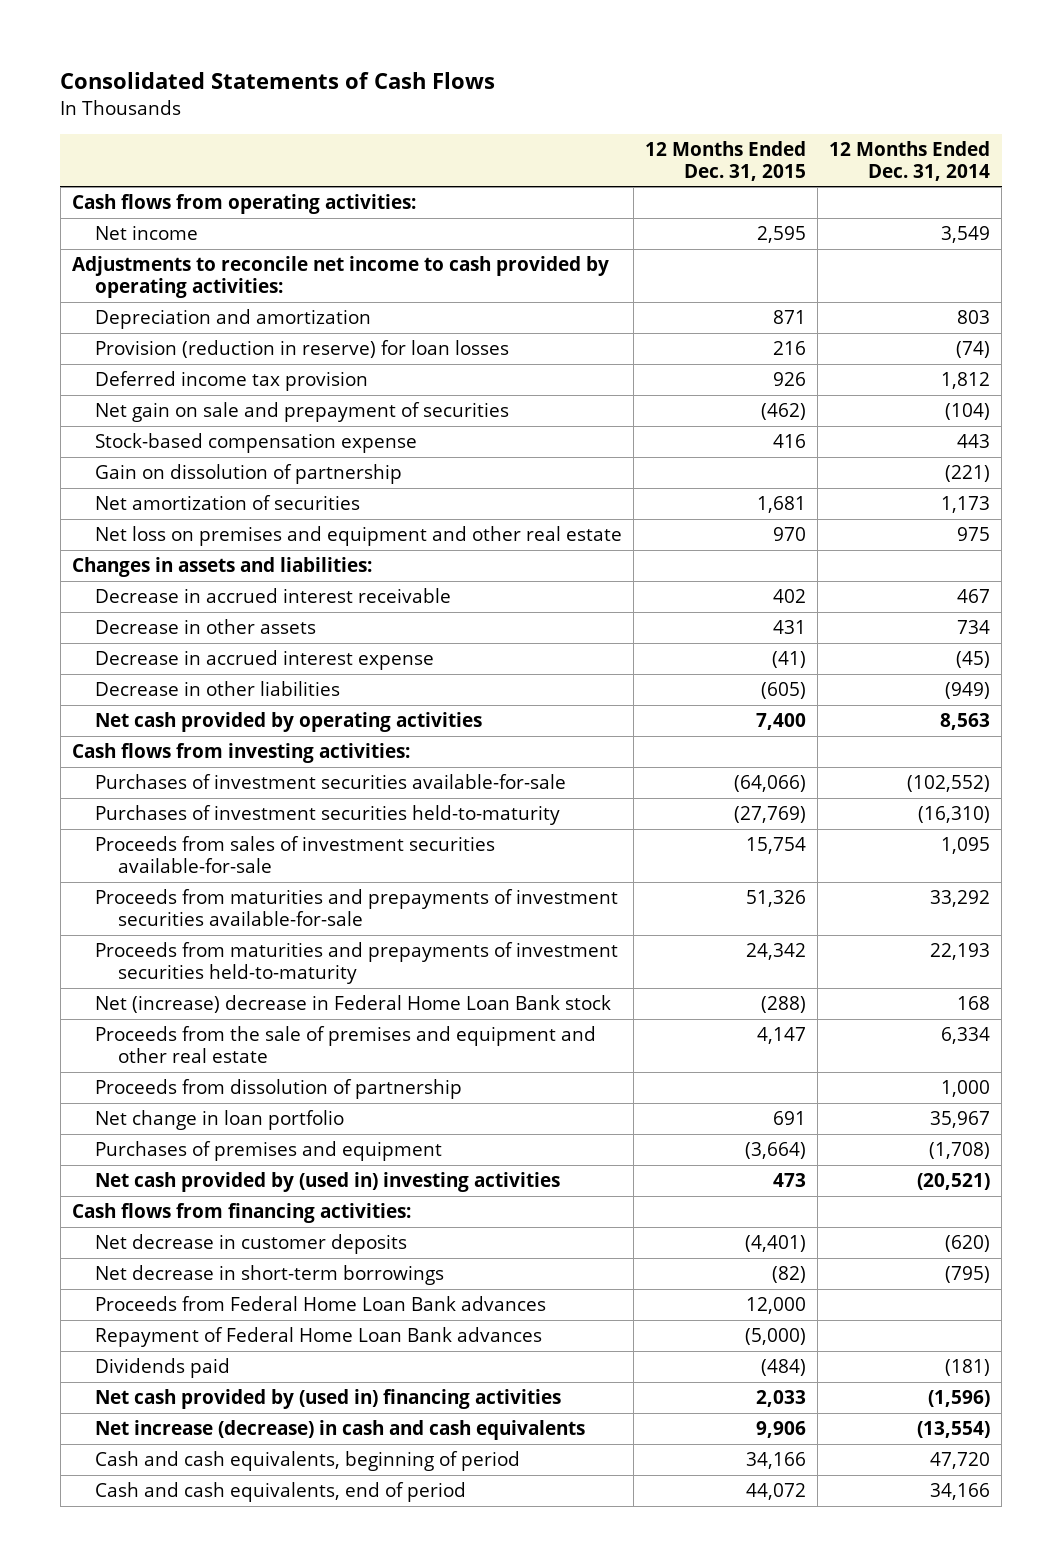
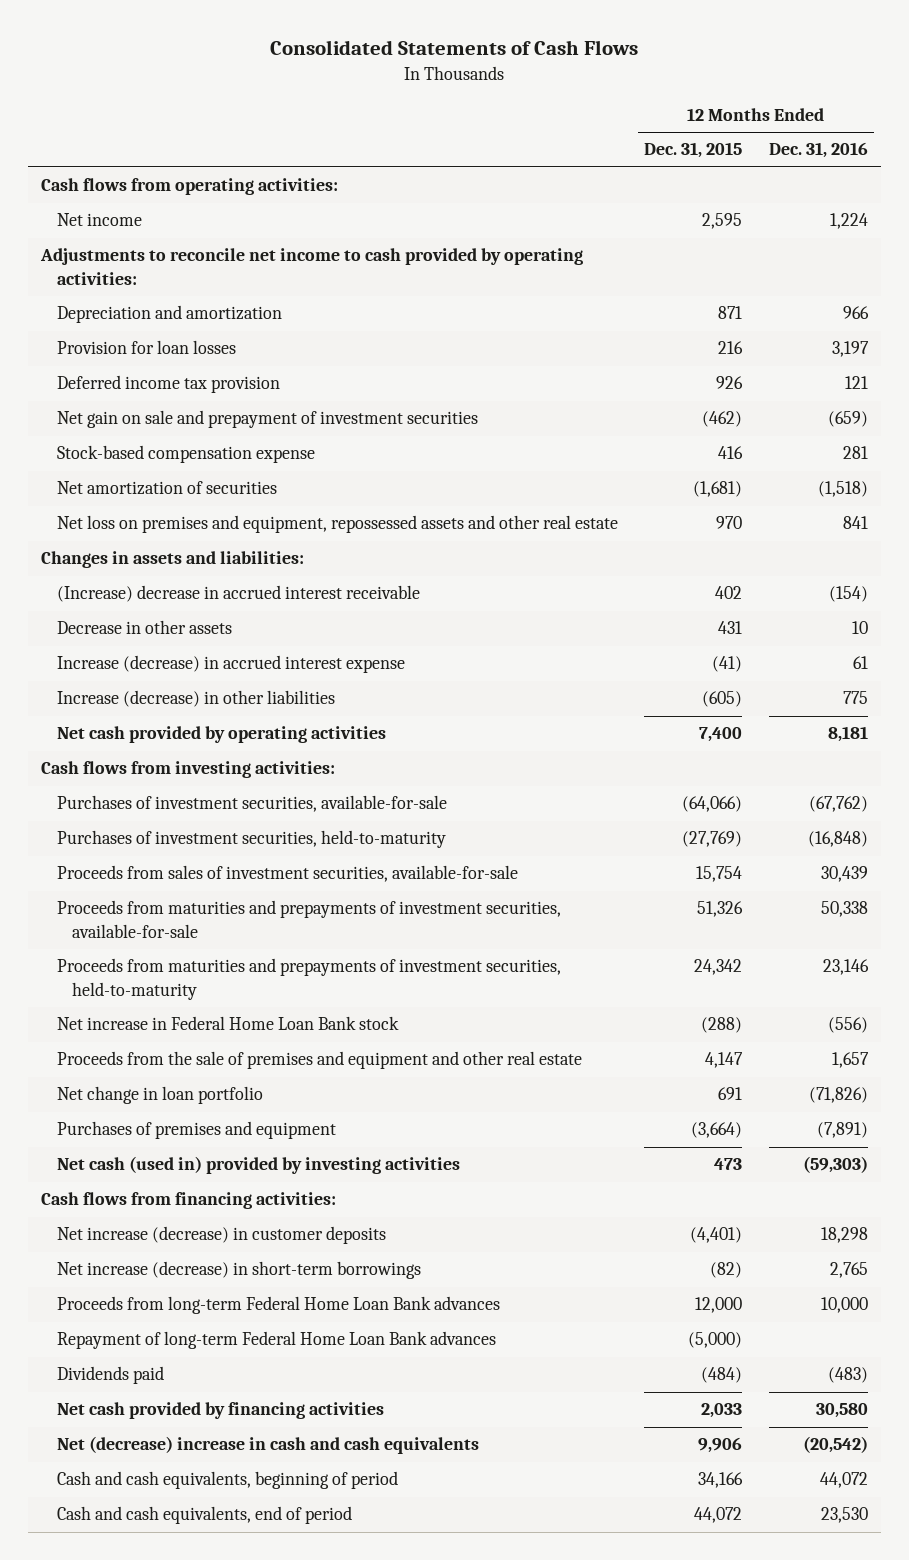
[829,140,991,181] 12 Months Ended Dec. 31, 2014 -> none
none -> [768,142,868,159] Dec. 31, 2016
[95,339,510,358] Provision (reduction in reserve) for loan losses -> [56,340,236,355] Provision for loan losses
[95,401,510,422] Net gain on sale and prepayment of securities -> [56,410,478,429] Net gain on sale and prepayment of investment securities
[95,463,403,484] Gain on dissolution of partnership -> none
[757,495,807,513] 1,681 -> [693,481,743,498] (1,681)
[95,525,623,546] Net loss on premises and equipment and other real estate -> [56,515,618,534] Net loss on premises and equipment, repossessed assets and other real estate
[95,587,452,603] Decrease in accrued interest receivable -> [56,585,420,603] (Increase) decrease in accrued interest receivable
[95,649,435,670] Decrease in accrued interest expense -> [56,655,405,674] Increase (decrease) in accrued interest expense
[95,680,341,696] Decrease in other liabilities -> [56,690,335,708] Increase (decrease) in other liabilities
[95,773,567,789] Purchases of investment securities available-for-sale -> [56,795,447,813] Purchases of investment securities, available-for-sale
[95,804,561,825] Purchases of investment securities held-to-maturity -> [56,830,446,849] Purchases of investment securities, held-to-maturity
[95,835,496,874] Proceeds from sales of investment securities available-for-sale -> [56,865,518,883] Proceeds from sales of investment securities, available-for-sale
[95,888,619,927] Proceeds from maturities and prepayments of investment securities available-for-sale -> [56,900,561,938] Proceeds from maturities and prepayments of investment securities, available-for-sale
[95,941,619,985] Proceeds from maturities and prepayments of investment securities held-to-maturity -> [56,958,561,1000] Proceeds from maturities and prepayments of investment securities, held-to-maturity
[95,994,612,1013] Net (increase) decrease in Federal Home Loan Bank stock -> [56,1016,399,1031] Net increase in Federal Home Loan Bank stock
[95,1078,463,1099] Proceeds from dissolution of partnership -> none
[95,1171,561,1192] Net cash provided by (used in) investing activities -> [56,1156,460,1175] Net cash (used in) provided by investing activities
[95,1233,408,1254] Net decrease in customer deposits -> [56,1226,386,1245] Net increase (decrease) in customer deposits
[95,1264,445,1285] Net decrease in short-term borrowings -> [56,1261,421,1280] Net increase (decrease) in short-term borrowings
[95,1295,547,1311] Proceeds from Federal Home Loan Bank advances -> [56,1296,500,1315] Proceeds from long-term Federal Home Loan Bank advances
[95,1326,543,1347] Repayment of Federal Home Loan Bank advances -> [56,1331,496,1350] Repayment of long-term Federal Home Loan Bank advances
[95,1388,562,1409] Net cash provided by (used in) financing activities -> [56,1402,384,1420] Net cash provided by financing activities
[95,1419,586,1440] Net increase (decrease) in cash and cash equivalents -> [56,1436,479,1455] Net (decrease) increase in cash and cash equivalents

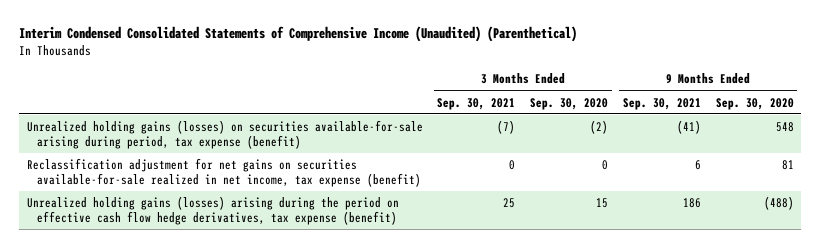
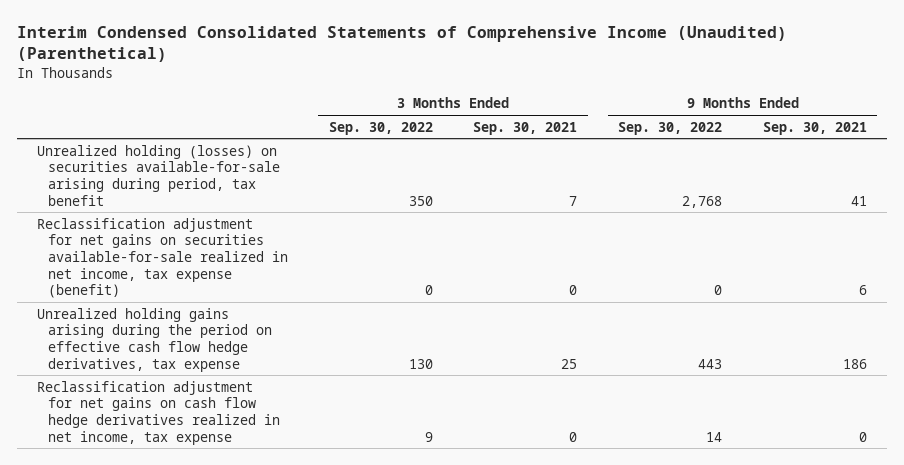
[530,97,609,110] Sep. 30, 2020 -> none
[715,97,794,110] Sep. 30, 2020 -> none
none -> [328,121,433,135] Sep. 30, 2022
none -> [618,121,723,135] Sep. 30, 2022
[26,119,423,149] Unrealized holding gains (losses) on securities available-for-sale arising during period, tax expense (benefit) -> [37,144,280,206] Unrealized holding (losses) on securities available-for-sale arising during period, tax benefit
[497,119,516,134] (7) -> [569,195,578,206] 7
[676,119,701,134] (41) -> [851,195,868,206] 41
[26,195,399,225] Unrealized holding gains (losses) arising during the period on effective cash flow hedge derivatives, tax expense (benefit) -> [37,307,272,372] Unrealized holding gains arising during the period on effective cash flow hedge derivatives, tax expense
none -> [37,380,280,445] Reclassification adjustment for net gains on cash flow hedge derivatives realized in net income, tax expense

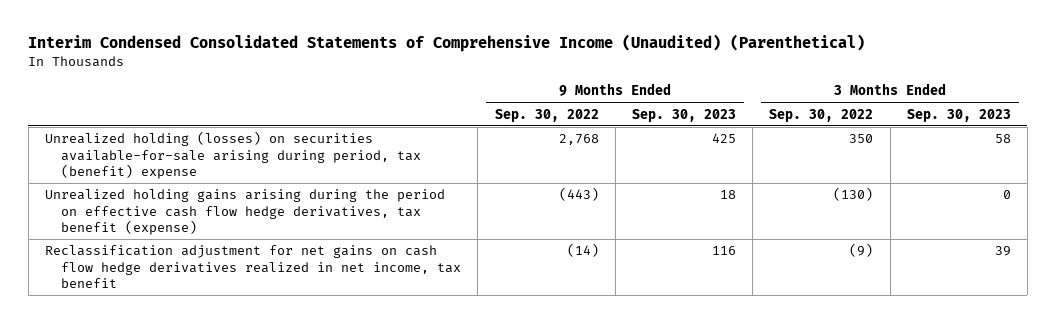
[473,121,578,135] Sep. 30, 2021 -> none
[763,121,868,135] Sep. 30, 2021 -> none
none -> [631,108,736,122] Sep. 30, 2023
none -> [906,108,1011,122] Sep. 30, 2023
[37,217,288,299] Reclassification adjustment for net gains on securities available-for-sale realized in net income, tax expense (benefit) -> none
[37,144,280,206] Unrealized holding (losses) on securities available-for-sale arising during period, tax benefit -> [45,131,422,179] Unrealized holding (losses) on securities available-for-sale arising during period, tax (benefit) expense
[37,307,272,372] Unrealized holding gains arising during the period on effective cash flow hedge derivatives, tax expense -> [45,189,446,235] Unrealized holding gains arising during the period on effective cash flow hedge derivatives, tax benefit (expense)
[408,358,433,369] 130 -> [833,187,874,202] (130)
[698,358,723,369] 443 -> [558,187,599,202] (443)
[37,380,280,445] Reclassification adjustment for net gains on cash flow hedge derivatives realized in net income, tax expense -> [45,245,462,288] Reclassification adjustment for net gains on cash flow hedge derivatives realized in net income, tax benefit
[424,431,433,442] 9 -> [849,243,874,258] (9)
[706,431,723,442] 14 -> [566,243,599,258] (14)

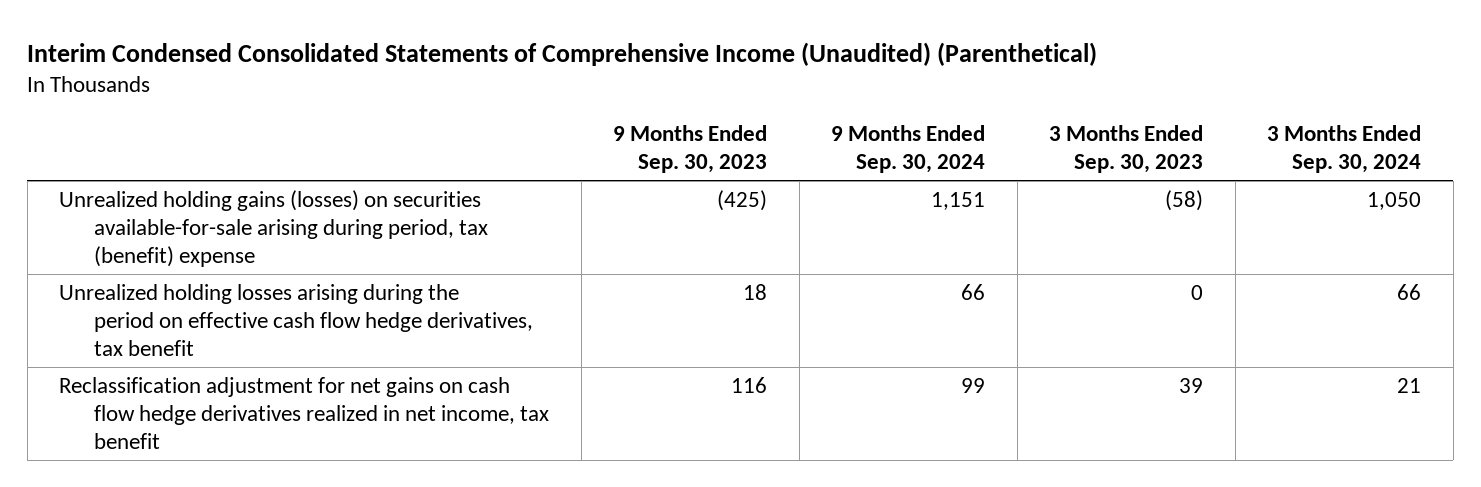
[494,108,599,122] Sep. 30, 2022 -> none
[769,108,874,122] Sep. 30, 2022 -> none
none -> [831,124,986,173] 9 Months Ended Sep. 30, 2024
none -> [1267,124,1422,173] 3 Months Ended Sep. 30, 2024
[45,131,422,179] Unrealized holding (losses) on securities available-for-sale arising during period, tax (benefit) expense -> [59,190,489,267] Unrealized holding gains (losses) on securities available-for-sale arising during period, tax (benefit) expense
[711,133,736,144] 425 -> [717,190,768,212] (425)
[994,134,1011,144] 58 -> [1165,190,1204,212] (58)
[45,189,446,235] Unrealized holding gains arising during the period on effective cash flow hedge derivatives, tax benefit (expense) -> [59,284,534,356] Unrealized holding losses arising during the period on effective cash flow hedge derivatives, tax benefit

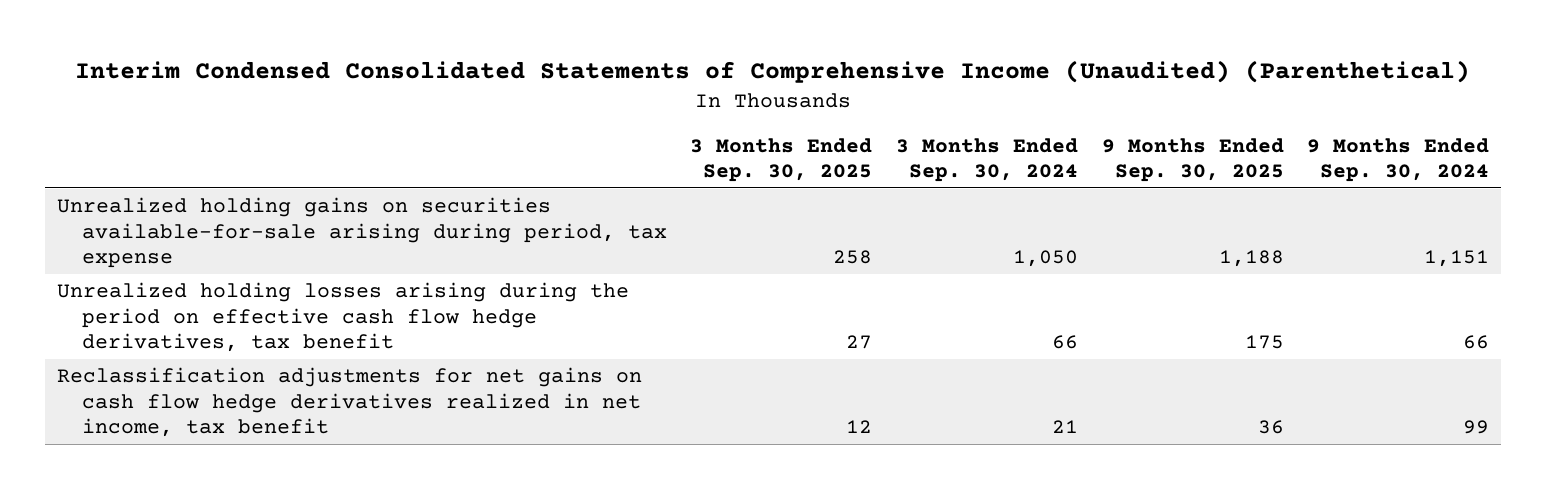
[613,124,768,173] 9 Months Ended Sep. 30, 2023 -> none
[1049,124,1204,173] 3 Months Ended Sep. 30, 2023 -> none
none -> [690,137,873,183] 3 Months Ended Sep. 30, 2025
none -> [1101,137,1284,183] 9 Months Ended Sep. 30, 2025
[59,190,489,267] Unrealized holding gains (losses) on securities available-for-sale arising during period, tax (benefit) expense -> [56,196,667,269] Unrealized holding gains on securities available-for-sale arising during period, tax expense
[59,377,550,449] Reclassification adjustment for net gains on cash flow hedge derivatives realized in net income, tax benefit -> [56,366,642,438] Reclassification adjustments for net gains on cash flow hedge derivatives realized in net income, tax benefit

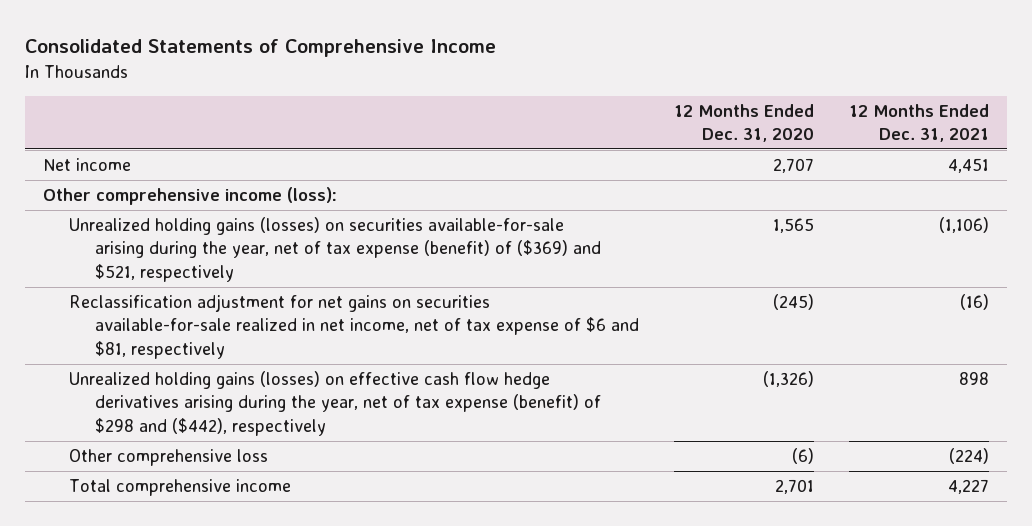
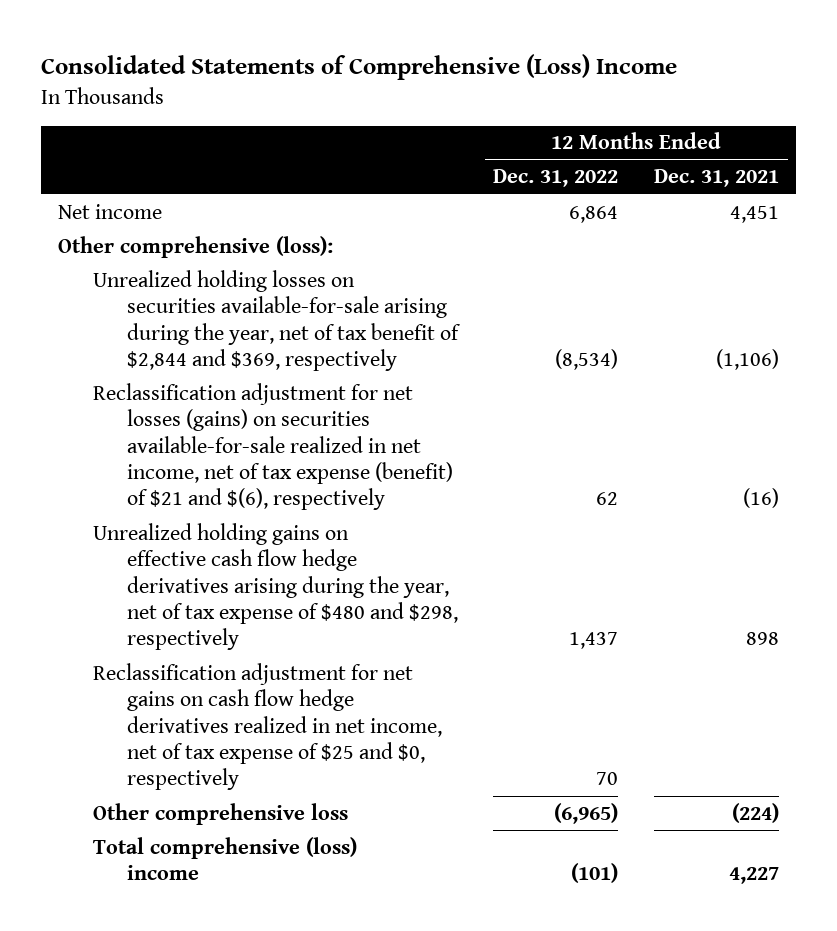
[25,39,497,58] Consolidated Statements of Comprehensive Income -> [40,54,677,81] Consolidated Statements of Comprehensive (Loss) Income
[674,103,815,143] 12 Months Ended Dec. 31, 2020 -> none
none -> [493,169,619,188] Dec. 31, 2022
[42,187,337,206] Other comprehensive income (loss): -> [58,235,334,258] Other comprehensive (loss):
[69,217,602,282] Unrealized holding gains (losses) on securities available-for-sale arising during the year, net of tax expense (benefit) of ($369) and $521, respectively -> [92,269,462,371] Unrealized holding losses on securities available-for-sale arising during the year, net of tax benefit of $2,844 and $369, respectively
[69,294,640,359] Reclassification adjustment for net gains on securities available-for-sale realized in net income, net of tax expense of $6 and $81, respectively -> [92,382,454,511] Reclassification adjustment for net losses (gains) on securities available-for-sale realized in net income, net of tax expense (benefit) of $21 and $(6), respectively
[69,371,602,436] Unrealized holding gains (losses) on effective cash flow hedge derivatives arising during the year, net of tax expense (benefit) of $298 and ($442), respectively -> [92,522,459,651] Unrealized holding gains on effective cash flow hedge derivatives arising during the year, net of tax expense of $480 and $298, respectively
none -> [92,662,443,791] Reclassification adjustment for net gains on cash flow hedge derivatives realized in net income, net of tax expense of $25 and $0, respectively
[69,479,292,497] Total comprehensive income -> [92,836,357,881] Total comprehensive (loss) income

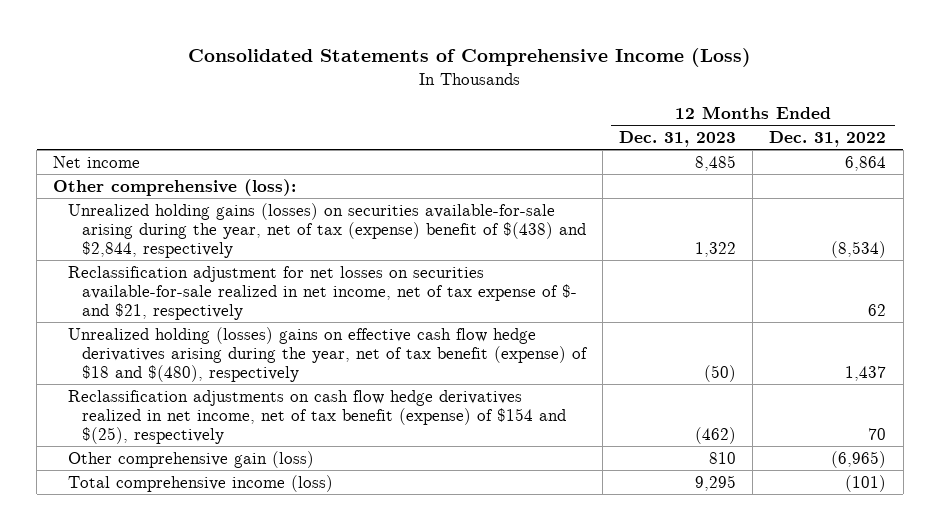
[40,54,677,81] Consolidated Statements of Comprehensive (Loss) Income -> [187,48,751,68] Consolidated Statements of Comprehensive Income (Loss)
[653,169,779,188] Dec. 31, 2021 -> none
none -> [619,130,737,147] Dec. 31, 2023
[92,269,462,371] Unrealized holding losses on securities available-for-sale arising during the year, net of tax benefit of $2,844 and $369, respectively -> [67,202,586,258] Unrealized holding gains (losses) on securities available-for-sale arising during the year, net of tax (expense) benefit of $(438) and $2,844, respectively
[92,382,454,511] Reclassification adjustment for net losses (gains) on securities available-for-sale realized in net income, net of tax expense (benefit) of $21 and $(6), respectively -> [67,265,577,320] Reclassification adjustment for net losses on securities available-for-sale realized in net income, net of tax expense of $- and $21, respectively
[92,522,459,651] Unrealized holding gains on effective cash flow hedge derivatives arising during the year, net of tax expense of $480 and $298, respectively -> [67,326,588,382] Unrealized holding (losses) gains on effective cash flow hedge derivatives arising during the year, net of tax benefit (expense) of $18 and $(480), respectively
[92,662,443,791] Reclassification adjustment for net gains on cash flow hedge derivatives realized in net income, net of tax expense of $25 and $0, respectively -> [67,389,566,444] Reclassification adjustments on cash flow hedge derivatives realized in net income, net of tax benefit (expense) of $154 and $(25), respectively
[92,802,348,825] Other comprehensive loss -> [67,450,314,468] Other comprehensive gain (loss)
[92,836,357,881] Total comprehensive (loss) income -> [67,474,333,492] Total comprehensive income (loss)

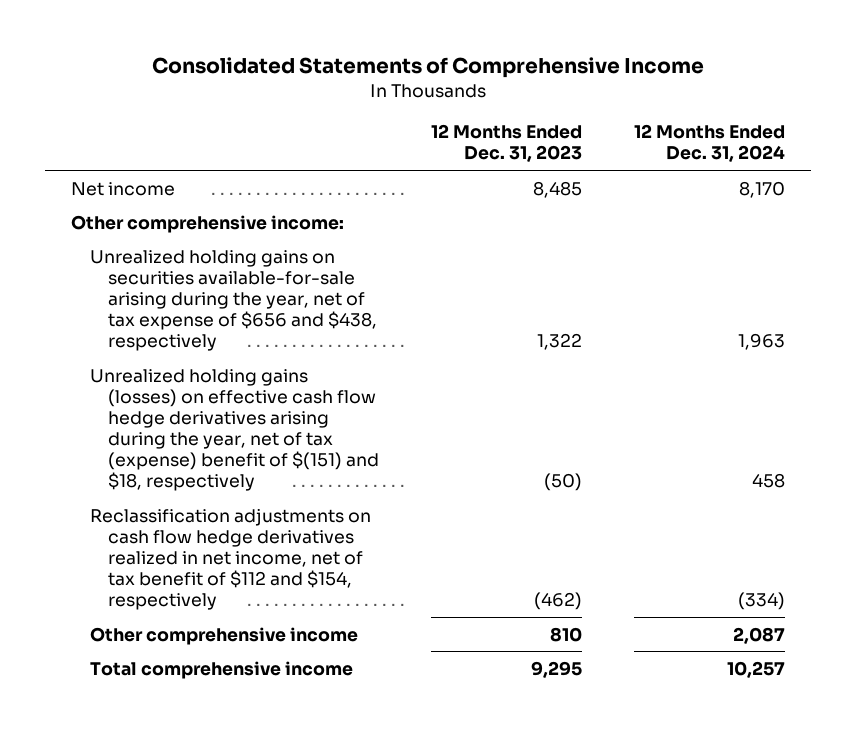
[187,48,751,68] Consolidated Statements of Comprehensive Income (Loss) -> [152,56,705,78] Consolidated Statements of Comprehensive Income
[769,130,887,147] Dec. 31, 2022 -> none
none -> [634,124,786,163] 12 Months Ended Dec. 31, 2024
[67,265,577,320] Reclassification adjustment for net losses on securities available-for-sale realized in net income, net of tax expense of $- and $21, respectively -> none
[53,178,297,196] Other comprehensive (loss): -> [71,214,345,233] Other comprehensive income:
[67,202,586,258] Unrealized holding gains (losses) on securities available-for-sale arising during the year, net of tax (expense) benefit of $(438) and $2,844, respectively -> [89,249,378,352] Unrealized holding gains on securities available-for-sale arising during the year, net of tax expense of $656 and $438, respectively
[67,326,588,382] Unrealized holding (losses) gains on effective cash flow hedge derivatives arising during the year, net of tax benefit (expense) of $18 and $(480), respectively -> [89,368,380,492] Unrealized holding gains (losses) on effective cash flow hedge derivatives arising during the year, net of tax (expense) benefit of $(151) and $18, respectively
[67,389,566,444] Reclassification adjustments on cash flow hedge derivatives realized in net income, net of tax benefit (expense) of $154 and $(25), respectively -> [89,507,371,611] Reclassification adjustments on cash flow hedge derivatives realized in net income, net of tax benefit of $112 and $154, respectively
[67,450,314,468] Other comprehensive gain (loss) -> [89,626,358,645] Other comprehensive income
[67,474,333,492] Total comprehensive income (loss) -> [89,660,353,679] Total comprehensive income

